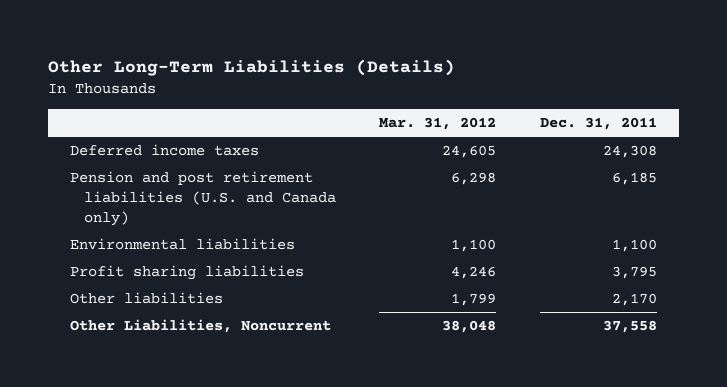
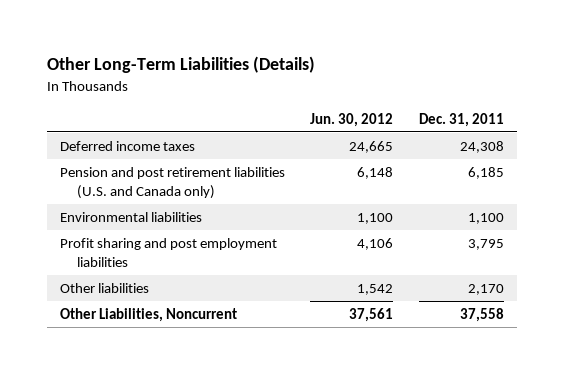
[379,116,497,130] Mar. 31, 2012 -> none
none -> [310,112,394,127] Jun. 30, 2012
[70,265,305,281] Profit sharing liabilities -> [59,237,277,267] Profit sharing and post employment liabilities

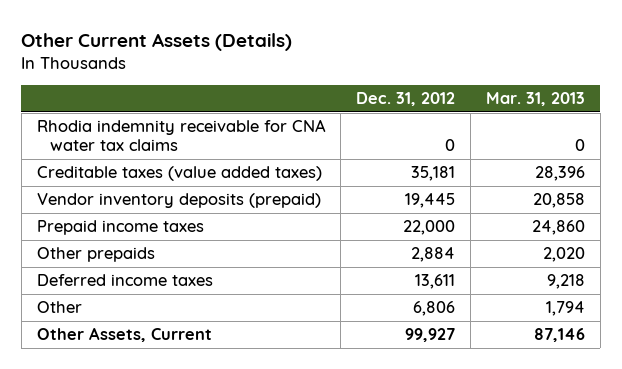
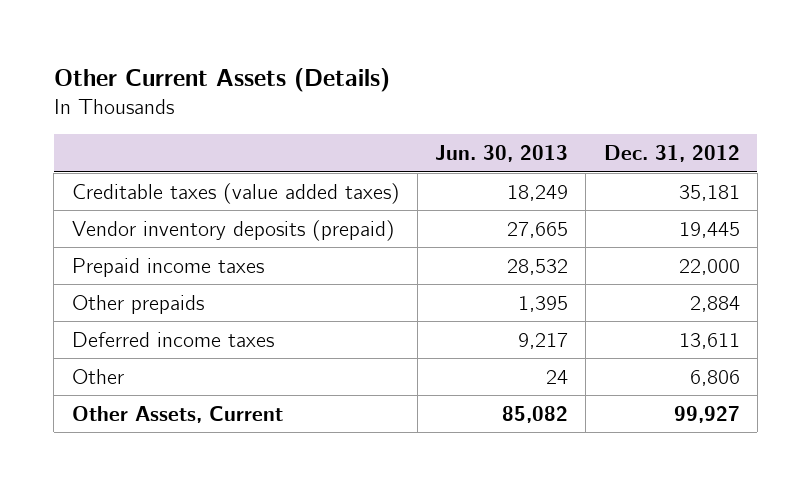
[485,92,585,107] Mar. 31, 2013 -> none
none -> [435,145,569,163] Jun. 30, 2013
[36,119,326,152] Rhodia indemnity receivable for CNA water tax claims -> none

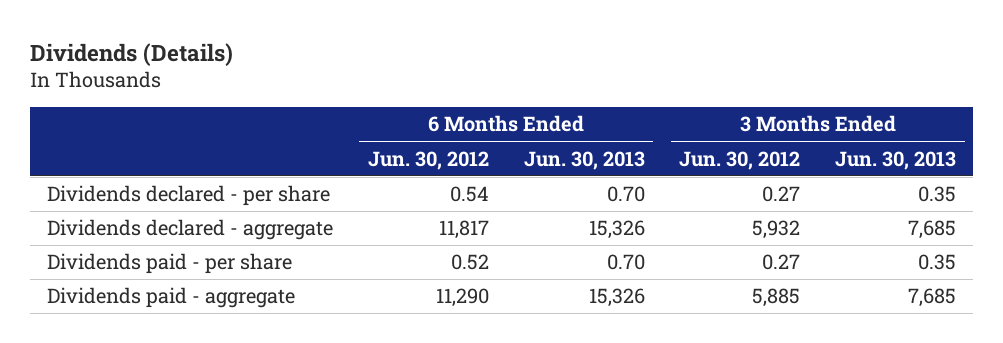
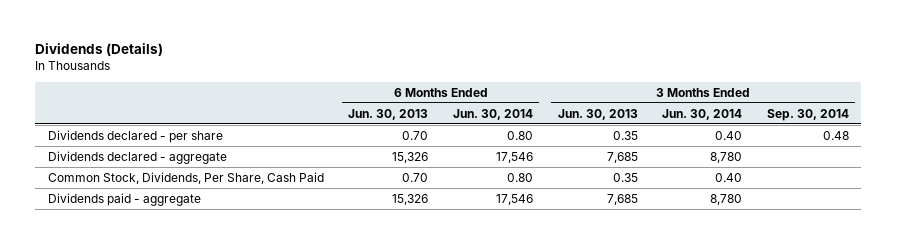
[367,150,489,170] Jun. 30, 2012 -> none
[679,150,801,170] Jun. 30, 2012 -> none
none -> [452,108,533,120] Jun. 30, 2014
none -> [662,108,743,120] Jun. 30, 2014
none -> [766,108,849,121] Sep. 30, 2014
[47,253,293,275] Dividends paid - per share -> [47,171,324,184] Common Stock, Dividends, Per Share, Cash Paid

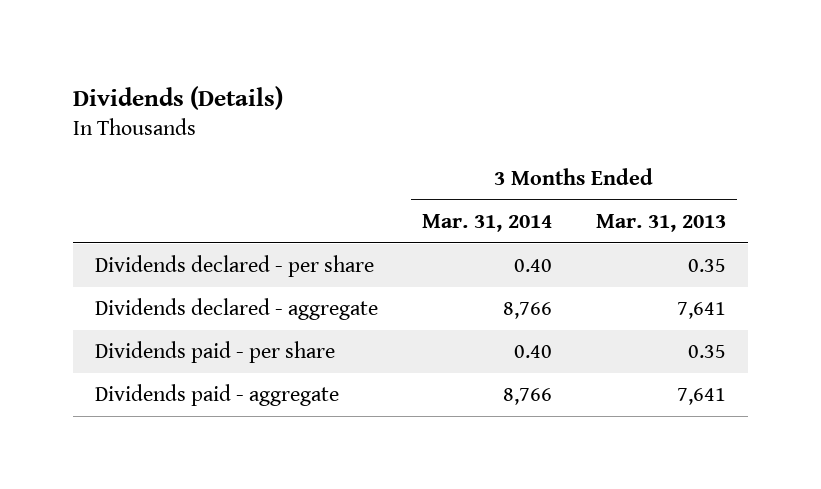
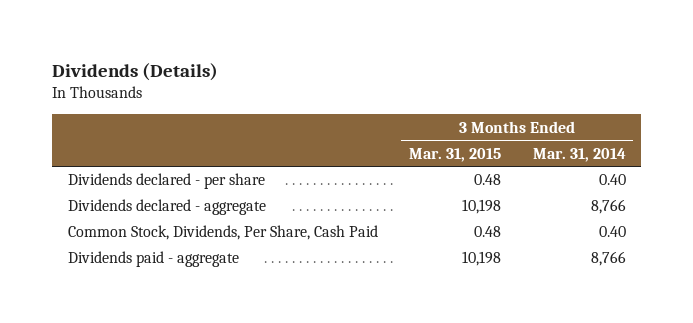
[595,213,726,232] Mar. 31, 2013 -> none
none -> [409,147,502,162] Mar. 31, 2015
[94,341,335,364] Dividends paid - per share -> [67,225,378,241] Common Stock, Dividends, Per Share, Cash Paid

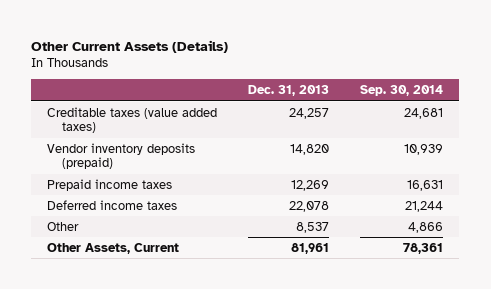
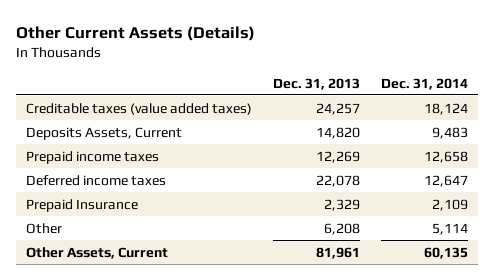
[360,85,444,97] Sep. 30, 2014 -> none
none -> [380,77,468,90] Dec. 31, 2014
[47,142,196,170] Vendor inventory deposits (prepaid) -> [26,126,183,140] Deposits Assets, Current
none -> [26,198,139,212] Prepaid Insurance
[296,221,330,233] 8,537 -> [323,222,360,235] 6,208

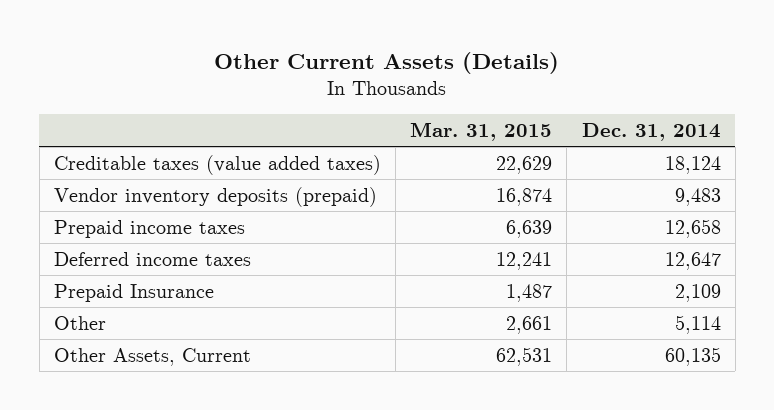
[272,77,360,90] Dec. 31, 2013 -> none
none -> [410,121,553,141] Mar. 31, 2015
[26,126,183,140] Deposits Assets, Current -> [53,186,377,207] Vendor inventory deposits (prepaid)

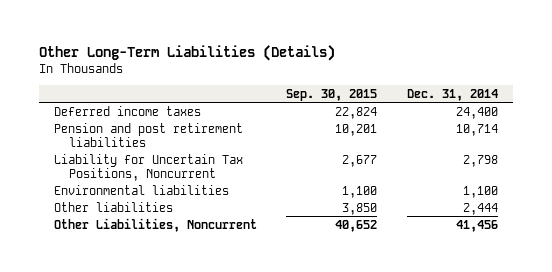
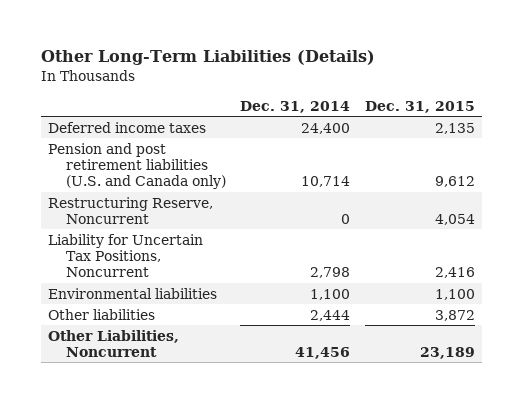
[286,88,378,101] Sep. 30, 2015 -> none
none -> [364,100,475,113] Dec. 31, 2015
[53,122,243,147] Pension and post retirement liabilities -> [47,142,226,190] Pension and post retirement liabilities (U.S. and Canada only)
none -> [47,196,213,224] Restructuring Reserve, Noncurrent

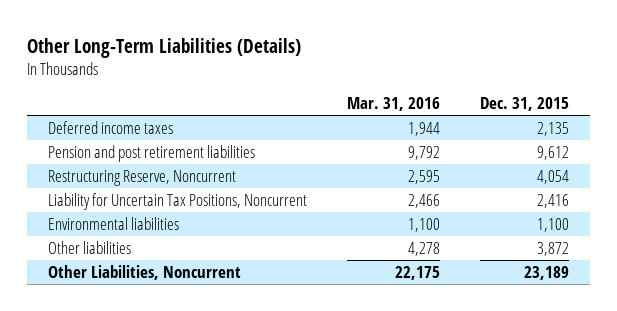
[240,100,351,113] Dec. 31, 2014 -> none
none -> [347,97,441,112] Mar. 31, 2016
[47,142,226,190] Pension and post retirement liabilities (U.S. and Canada only) -> [47,144,255,162] Pension and post retirement liabilities

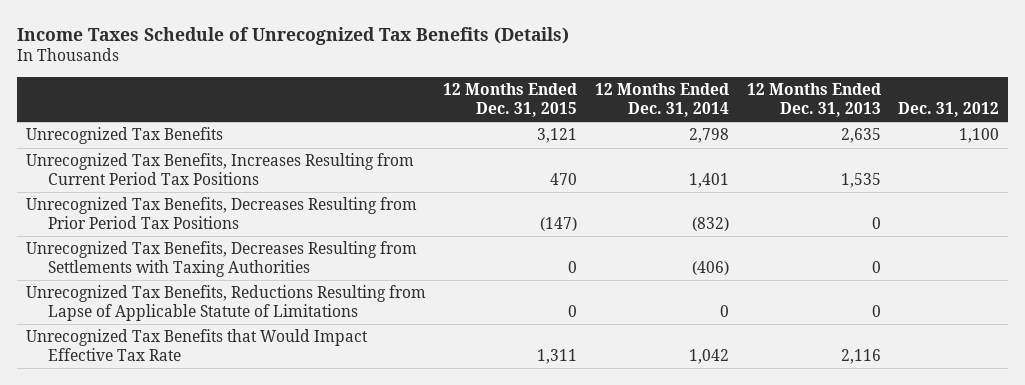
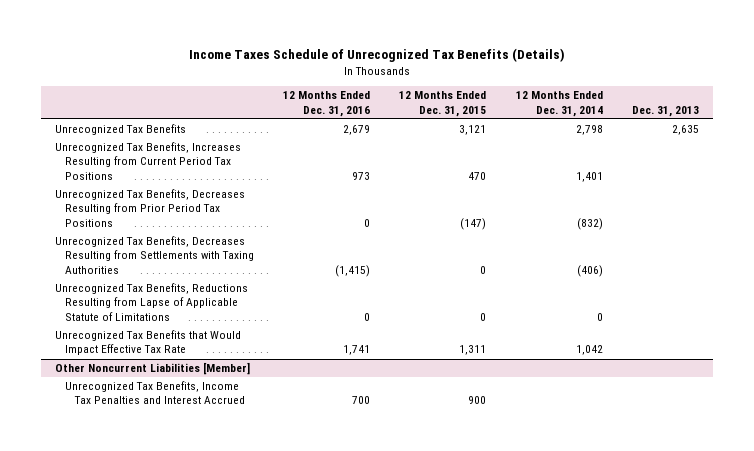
[746,82,881,117] 12 Months Ended Dec. 31, 2013 -> none
[898,101,1000,117] Dec. 31, 2012 -> none
none -> [283,91,371,117] 12 Months Ended Dec. 31, 2016
none -> [631,105,699,117] Dec. 31, 2013
none -> [55,362,251,376] Other Noncurrent Liabilities [Member]
none -> [65,381,245,405] Unrecognized Tax Benefits, Income Tax Penalties and Interest Accrued

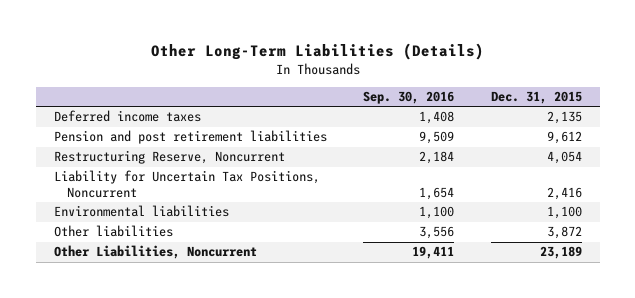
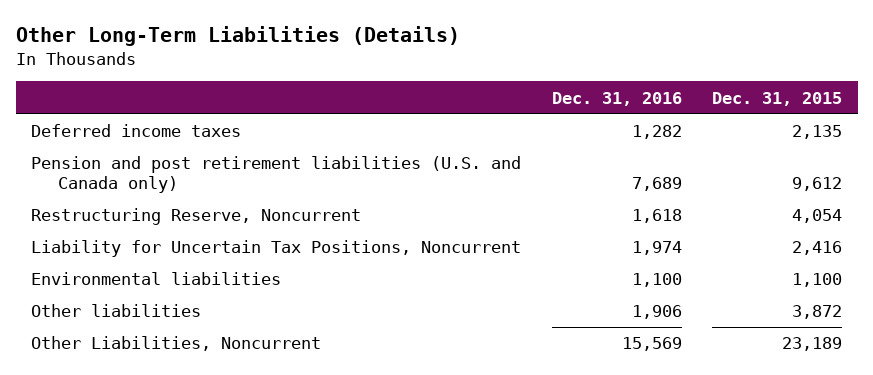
[363,91,455,105] Sep. 30, 2016 -> none
none -> [551,91,682,106] Dec. 31, 2016
[53,130,327,145] Pension and post retirement liabilities -> [31,156,522,194] Pension and post retirement liabilities (U.S. and Canada only)

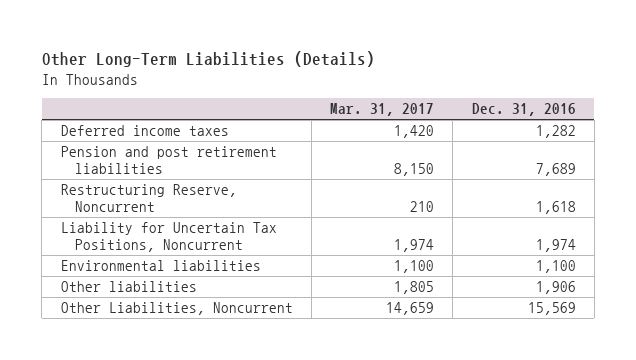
[712,91,843,106] Dec. 31, 2015 -> none
none -> [330,103,435,117] Mar. 31, 2017
[31,156,522,194] Pension and post retirement liabilities (U.S. and Canada only) -> [60,146,277,174] Pension and post retirement liabilities

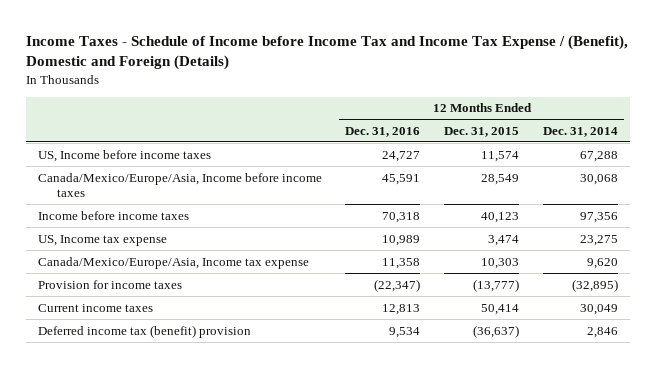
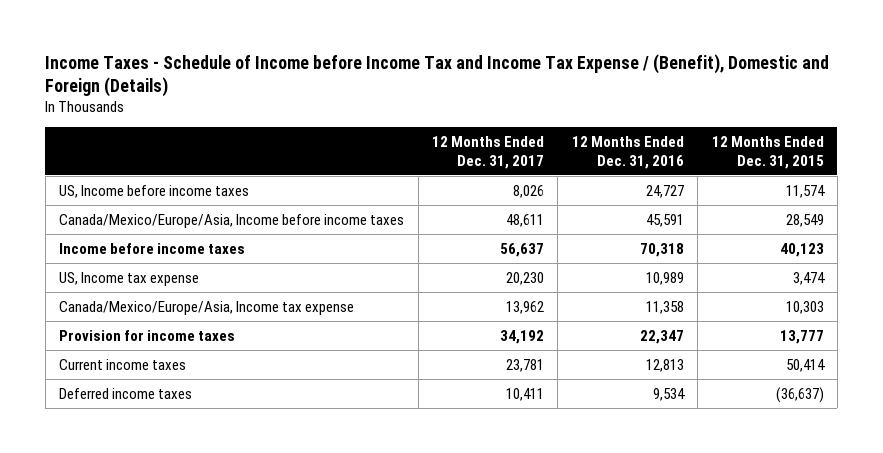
[542,126,618,137] Dec. 31, 2014 -> none
none -> [431,136,544,169] 12 Months Ended Dec. 31, 2017
[374,278,421,292] (22,347) -> [639,329,684,344] 22,347
[473,278,520,292] (13,777) -> [779,329,824,344] 13,777
[37,324,251,338] Deferred income tax (benefit) provision -> [59,387,193,399] Deferred income taxes

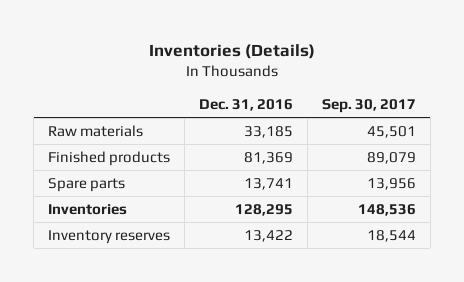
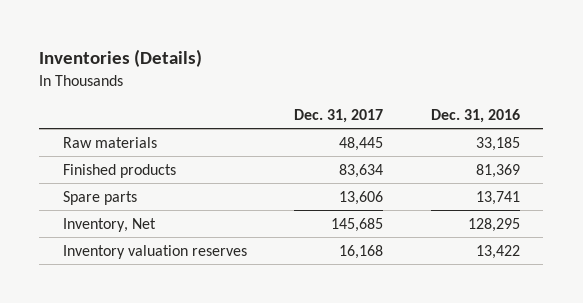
[321,99,416,114] Sep. 30, 2017 -> none
none -> [294,109,384,124] Dec. 31, 2017
[47,203,127,215] Inventories -> [63,217,157,232] Inventory, Net
[47,229,170,244] Inventory reserves -> [63,244,248,259] Inventory valuation reserves

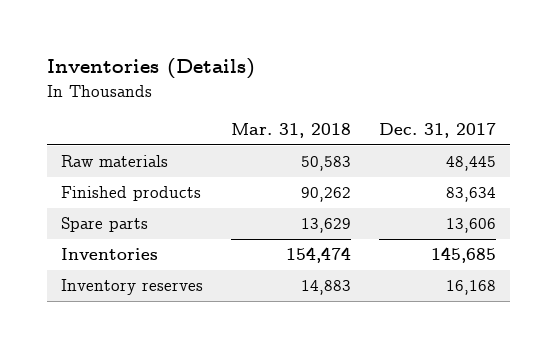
[430,109,520,124] Dec. 31, 2016 -> none
none -> [230,123,351,139] Mar. 31, 2018
[63,217,157,232] Inventory, Net -> [60,248,158,261] Inventories
[63,244,248,259] Inventory valuation reserves -> [60,279,203,296] Inventory reserves

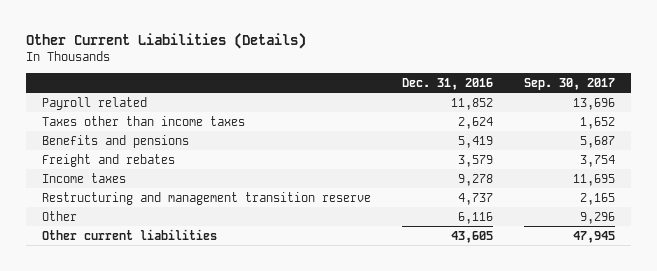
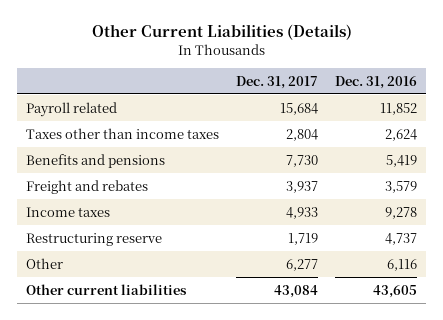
[524,77,616,90] Sep. 30, 2017 -> none
none -> [236,75,319,89] Dec. 31, 2017
[41,191,371,205] Restructuring and management transition reserve -> [25,232,162,246] Restructuring reserve

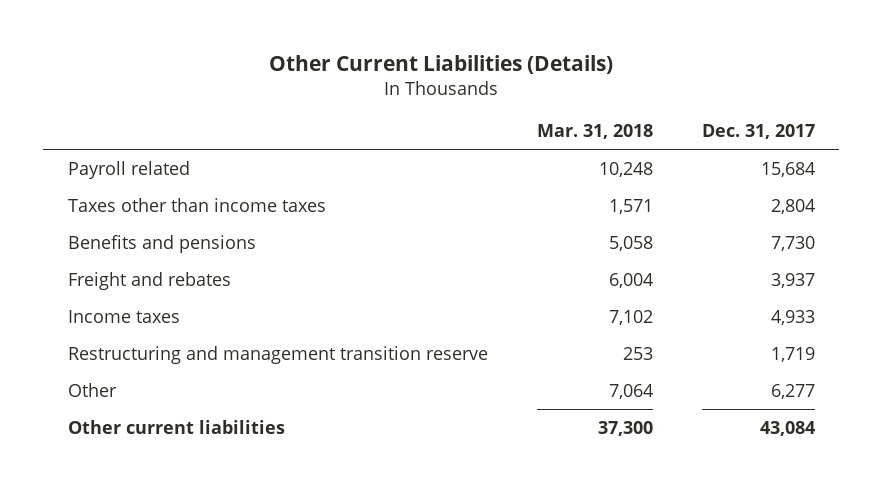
[335,75,418,89] Dec. 31, 2016 -> none
none -> [536,124,653,140] Mar. 31, 2018
[25,232,162,246] Restructuring reserve -> [67,345,488,364] Restructuring and management transition reserve

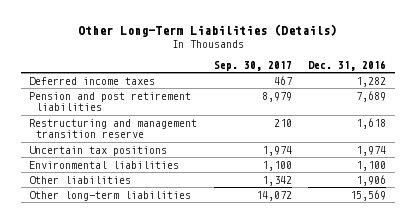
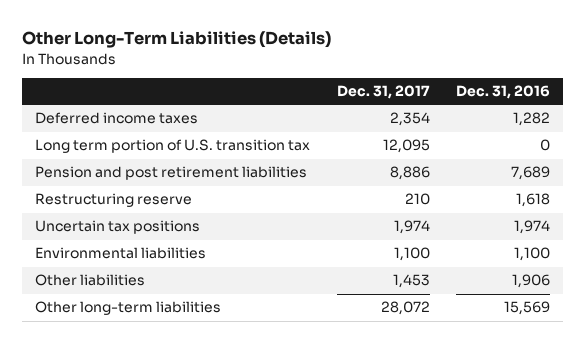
[213,60,292,71] Sep. 30, 2017 -> none
none -> [336,85,430,100] Dec. 31, 2017
none -> [35,139,311,154] Long term portion of U.S. transition tax
[29,118,198,139] Restructuring and management transition reserve -> [35,193,193,208] Restructuring reserve

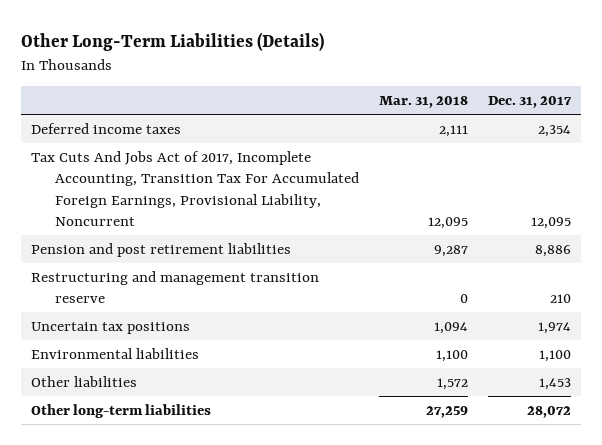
[455,85,550,100] Dec. 31, 2016 -> none
none -> [378,96,468,109] Mar. 31, 2018
[35,139,311,154] Long term portion of U.S. transition tax -> [30,150,359,227] Tax Cuts And Jobs Act of 2017, Incomplete Accounting, Transition Tax For Accumulated Foreign Earnings, Provisional Liability, Noncurrent
[35,193,193,208] Restructuring reserve -> [30,270,319,304] Restructuring and management transition reserve

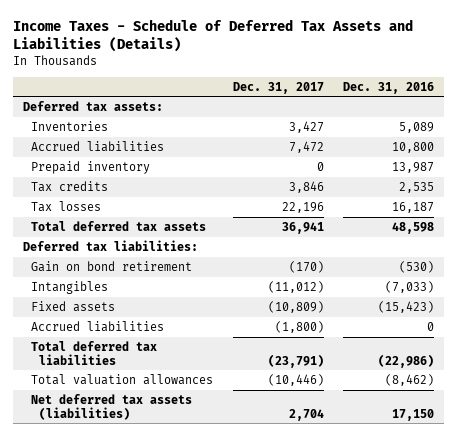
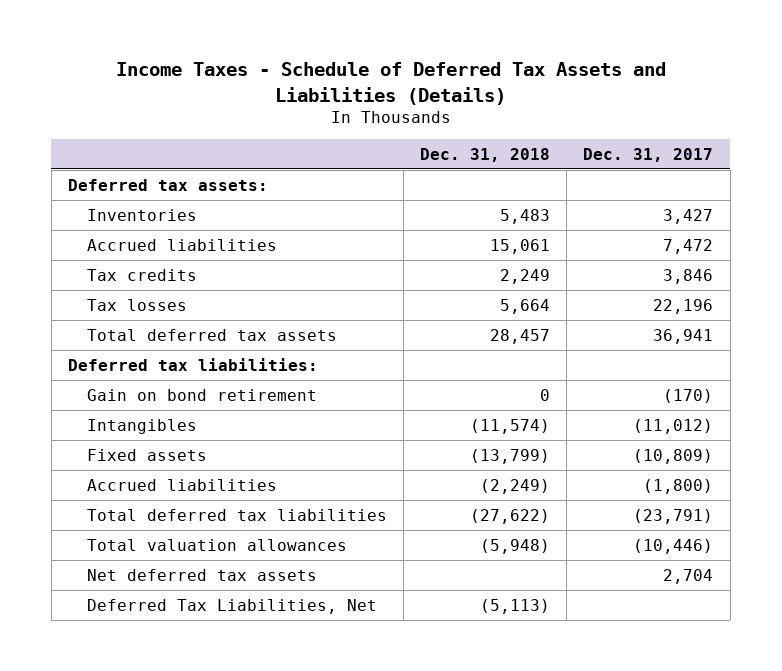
[342,81,434,94] Dec. 31, 2016 -> none
none -> [419,148,550,163] Dec. 31, 2018
[31,160,151,174] Prepaid inventory -> none
[31,393,193,420] Net deferred tax assets (liabilities) -> [86,568,317,581] Net deferred tax assets
none -> [86,598,377,614] Deferred Tax Liabilities, Net

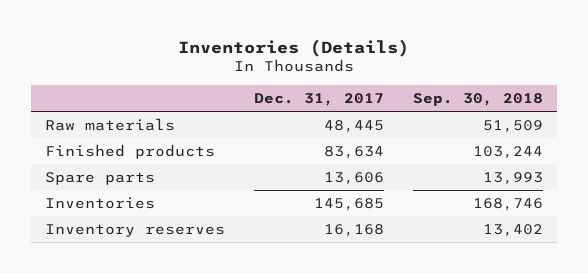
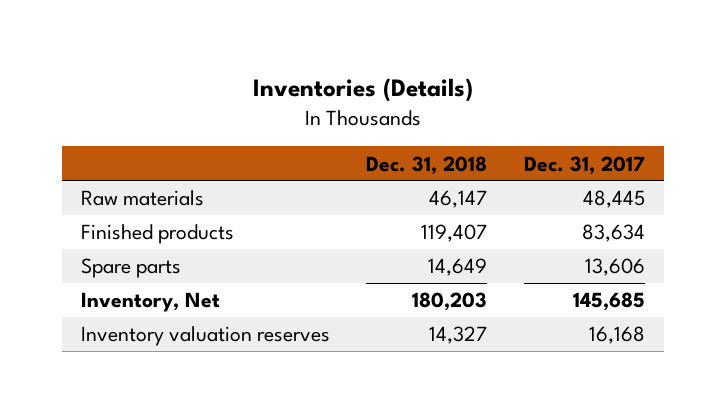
[412,93,543,107] Sep. 30, 2018 -> none
none -> [366,155,488,175] Dec. 31, 2018
[45,196,156,209] Inventories -> [80,292,220,313] Inventory, Net
[45,223,226,237] Inventory reserves -> [80,326,330,347] Inventory valuation reserves

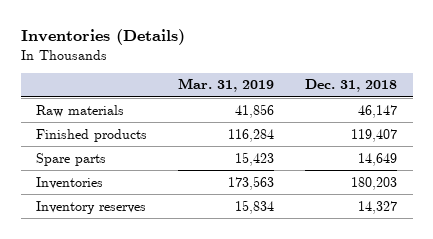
[524,155,646,175] Dec. 31, 2017 -> none
none -> [178,78,275,93] Mar. 31, 2019
[80,292,220,313] Inventory, Net -> [36,176,104,189] Inventories
[80,326,330,347] Inventory valuation reserves -> [36,200,147,214] Inventory reserves

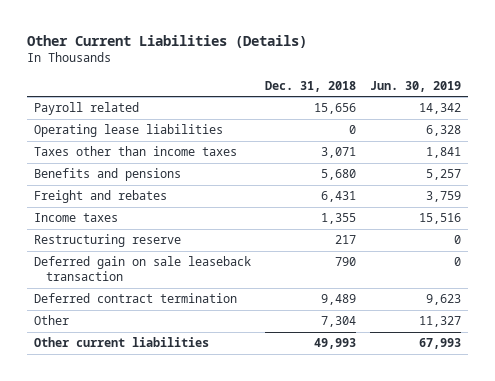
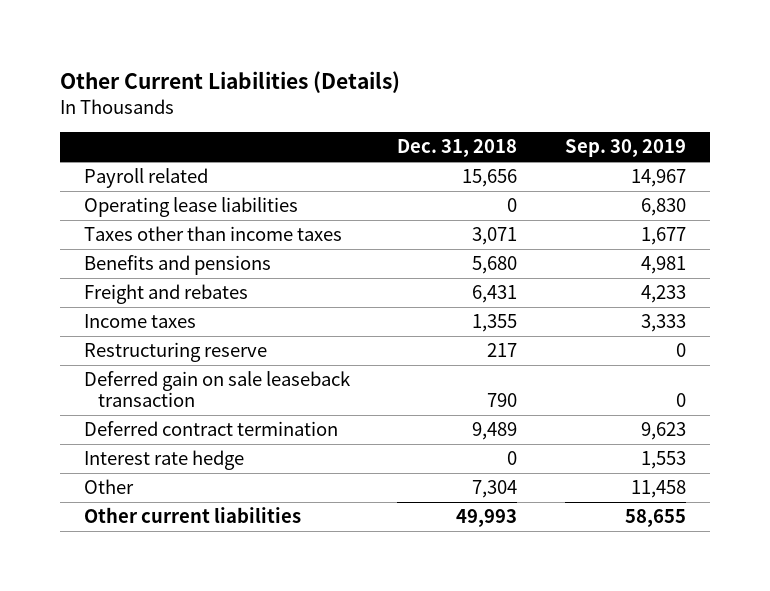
[369,80,461,92] Jun. 30, 2019 -> none
none -> [564,139,686,158] Sep. 30, 2019
none -> [84,450,245,471] Interest rate hedge

